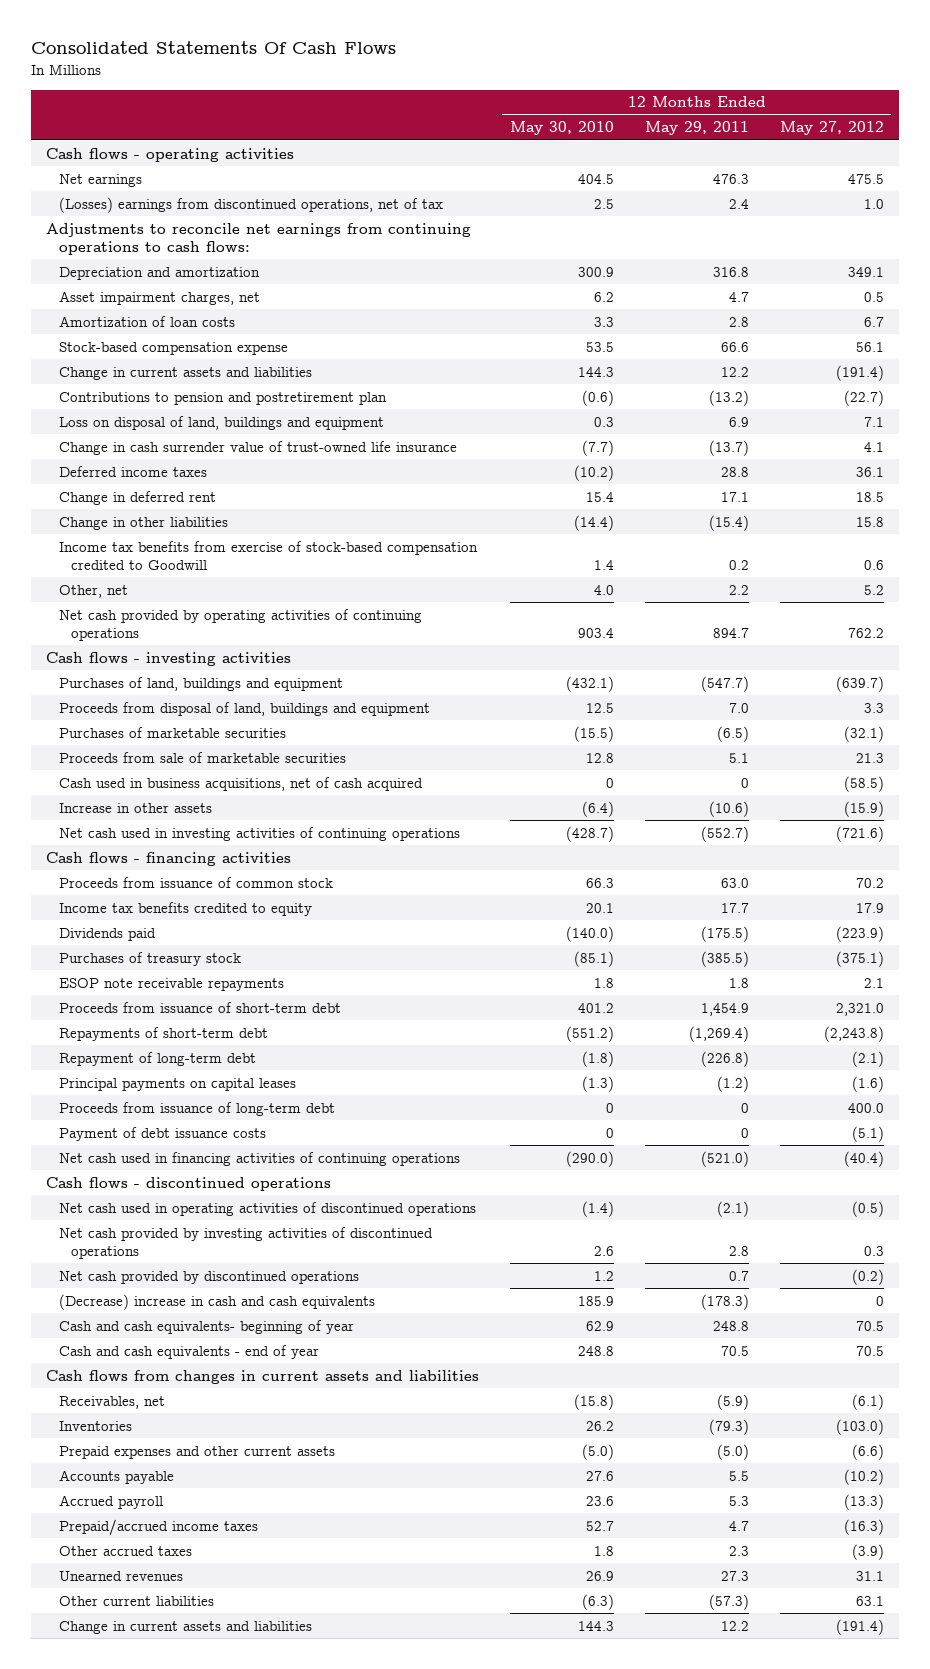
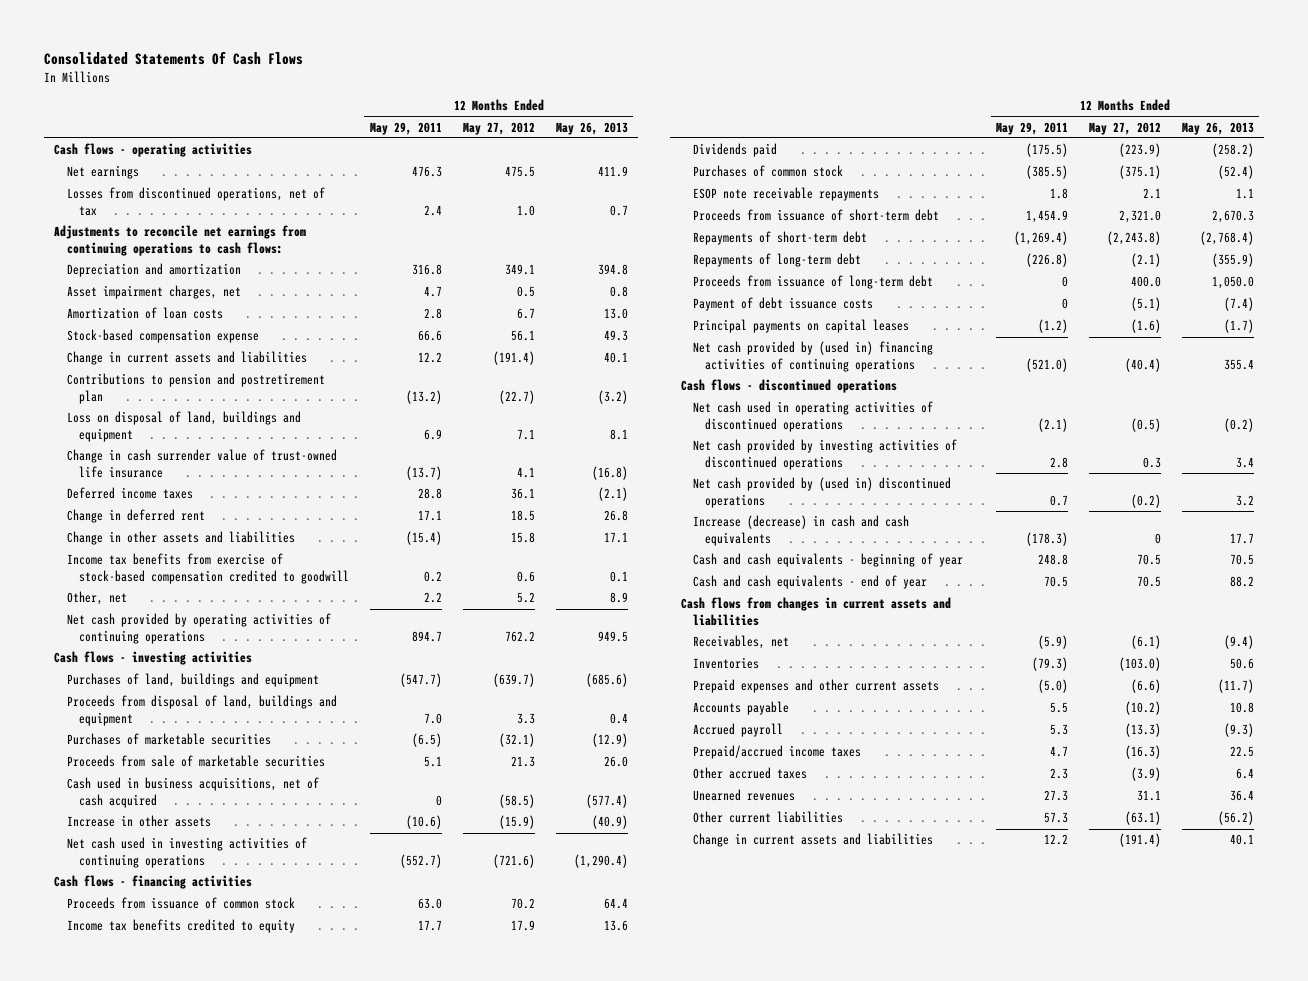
[509,121,614,136] May 30, 2010 -> none
none -> [555,121,628,135] May 26, 2013
[58,196,443,213] (Losses) earnings from discontinued operations, net of tax -> [66,187,325,217] Losses from discontinued operations, net of tax
[58,516,228,530] Change in other liabilities -> [66,531,295,546] Change in other assets and liabilities
[58,540,478,571] Income tax benefits from exercise of stock-based compensation credited to Goodwill -> [66,553,349,585] Income tax benefits from exercise of stock-based compensation credited to goodwill
[58,951,241,966] Purchases of treasury stock -> [692,165,843,178] Purchases of common stock
[58,1051,256,1066] Repayment of long-term debt -> [692,253,861,268] Repayments of long-term debt
[58,1077,296,1091] Principal payments on capital leases -> [692,319,909,334] Principal payments on capital leases
[58,1151,460,1166] Net cash used in financing activities of continuing operations -> [692,341,933,373] Net cash provided by (used in) financing activities of continuing operations
[58,1270,359,1284] Net cash provided by discontinued operations -> [692,477,951,509] Net cash provided by (used in) discontinued operations
[58,1293,375,1310] (Decrease) increase in cash and cash equivalents -> [692,515,909,547] Increase (decrease) in cash and cash equivalents
[58,1319,354,1334] Cash and cash equivalents- beginning of year -> [692,553,963,568] Cash and cash equivalents - beginning of year
[708,1593,749,1610] (57.3) -> [1044,812,1069,824] 57.3
[855,1595,884,1606] 63.1 -> [1125,811,1162,826] (63.1)

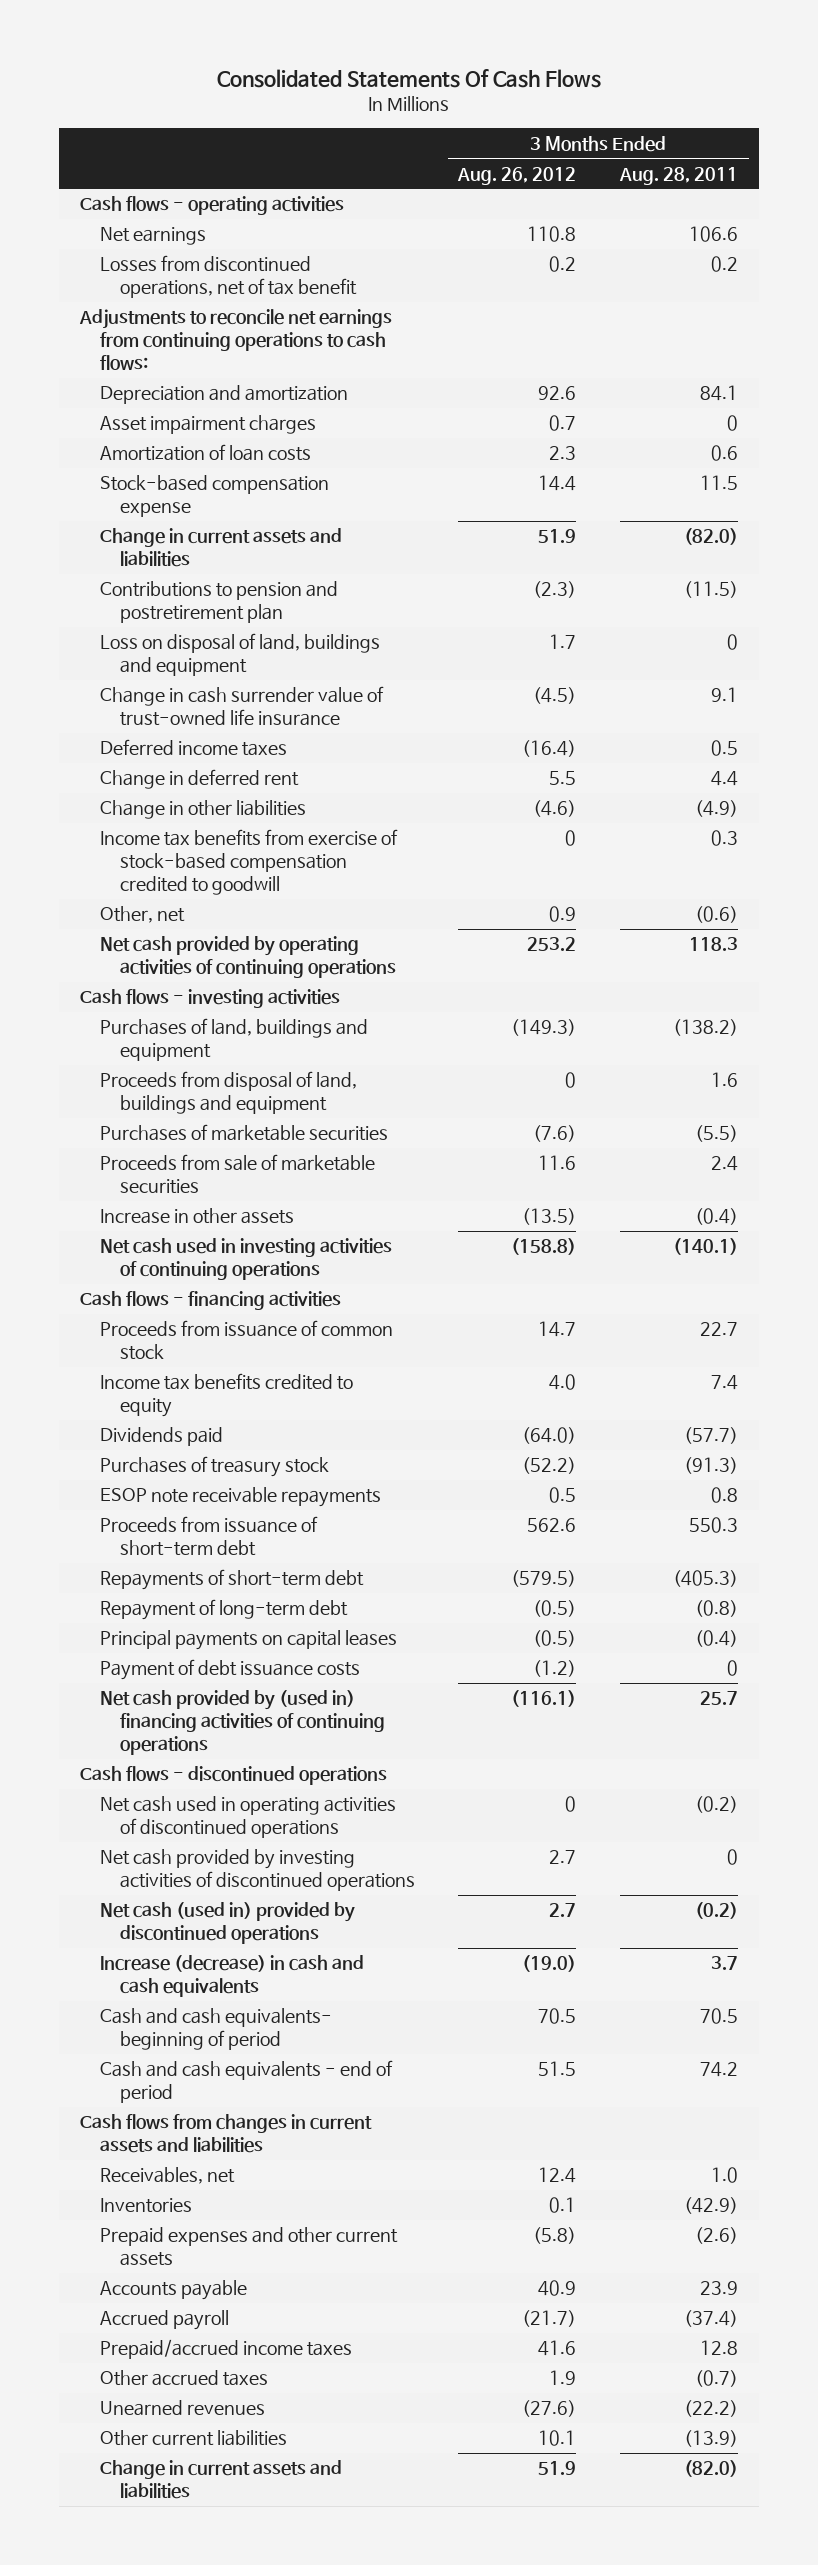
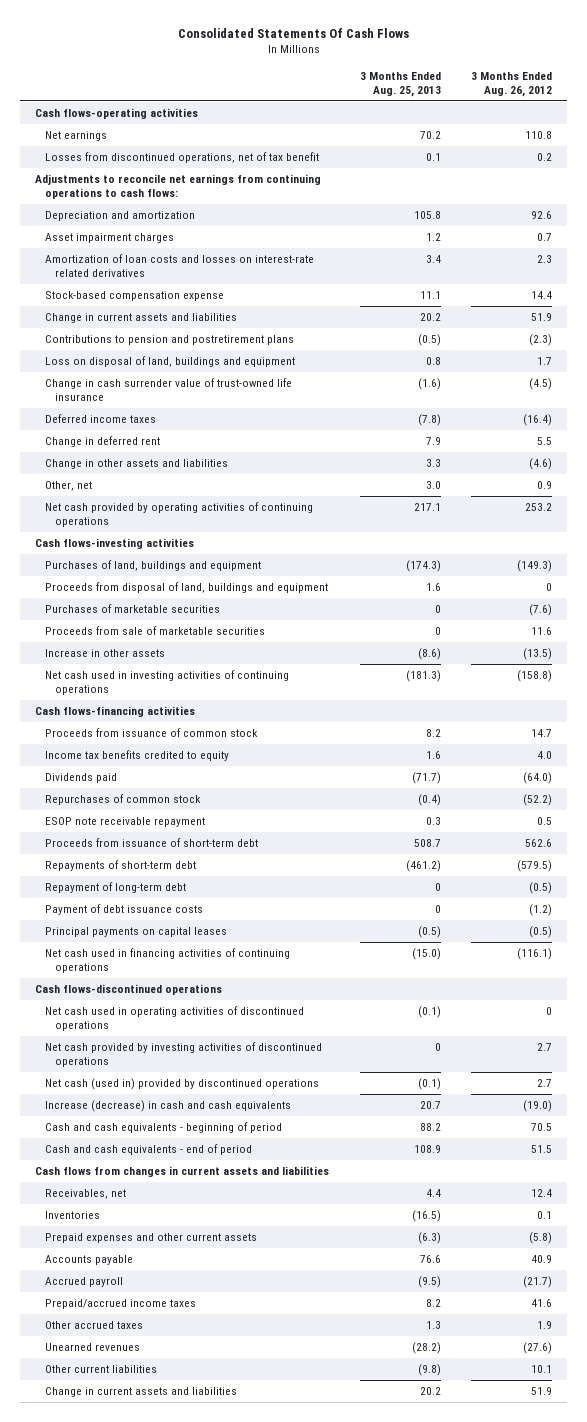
[618,166,738,185] Aug. 28, 2011 -> none
none -> [359,71,441,97] 3 Months Ended Aug. 25, 2013
[80,196,345,216] Cash flows - operating activities -> [35,107,199,119] Cash flows-operating activities
[100,444,312,462] Amortization of loan costs -> none
none -> [45,253,315,277] Amortization of loan costs and losses on interest-rate related derivatives
[100,581,339,624] Contributions to pension and postretirement plan -> [45,334,295,345] Contributions to pension and postretirement plans
[100,829,399,896] Income tax benefits from exercise of stock-based compensation credited to goodwill -> none
[100,800,307,820] Change in other liabilities -> [45,458,229,469] Change in other assets and liabilities
[80,989,341,1009] Cash flows - investing activities -> [35,537,195,549] Cash flows-investing activities
[80,1291,342,1311] Cash flows - financing activities -> [35,705,196,717] Cash flows-financing activities
[100,1456,330,1478] Purchases of treasury stock -> [45,793,202,805] Repurchases of common stock
[100,1487,382,1508] ESOP note receivable repayments -> [45,816,206,827] ESOP note receivable repayment
[100,1630,398,1651] Principal payments on capital leases -> [45,926,228,937] Principal payments on capital leases
[100,1690,386,1756] Net cash provided by (used in) financing activities of continuing operations -> [45,947,291,973] Net cash used in financing activities of continuing operations
[80,1766,388,1786] Cash flows - discontinued operations -> [35,983,223,995] Cash flows-discontinued operations
[100,2008,333,2051] Cash and cash equivalents- beginning of period -> [45,1121,283,1133] Cash and cash equivalents - beginning of period

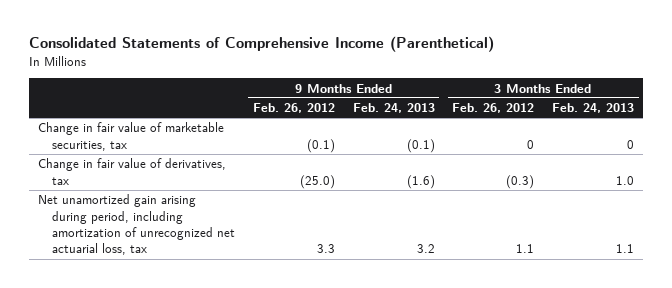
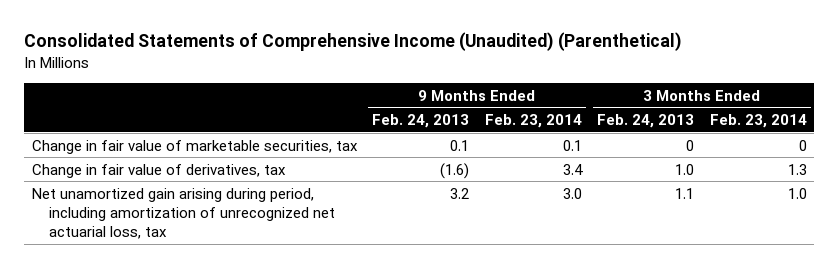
[28,36,494,53] Consolidated Statements of Comprehensive Income (Parenthetical) -> [23,32,682,52] Consolidated Statements of Comprehensive Income (Unaudited) (Parenthetical)
[252,103,335,114] Feb. 26, 2012 -> none
[452,103,535,114] Feb. 26, 2012 -> none
none -> [484,113,582,128] Feb. 23, 2014
none -> [709,113,807,128] Feb. 23, 2014
[406,138,435,153] (0.1) -> [450,139,470,151] 0.1

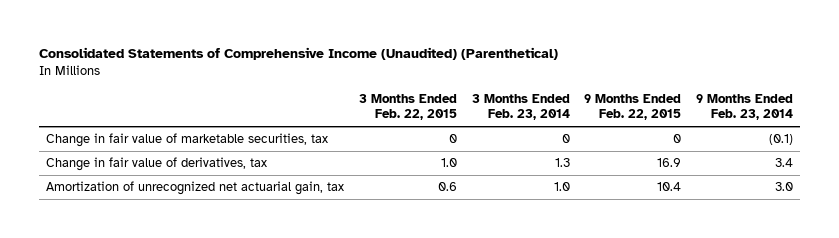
[372,113,470,128] Feb. 24, 2013 -> none
[597,113,695,128] Feb. 24, 2013 -> none
none -> [358,94,457,121] 3 Months Ended Feb. 22, 2015
none -> [584,94,682,121] 9 Months Ended Feb. 22, 2015
[562,139,582,151] 0.1 -> [768,134,793,146] (0.1)
[31,187,335,239] Net unamortized gain arising during period, including amortization of unrecognized net actuarial loss, tax -> [46,181,345,196] Amortization of unrecognized net actuarial gain, tax

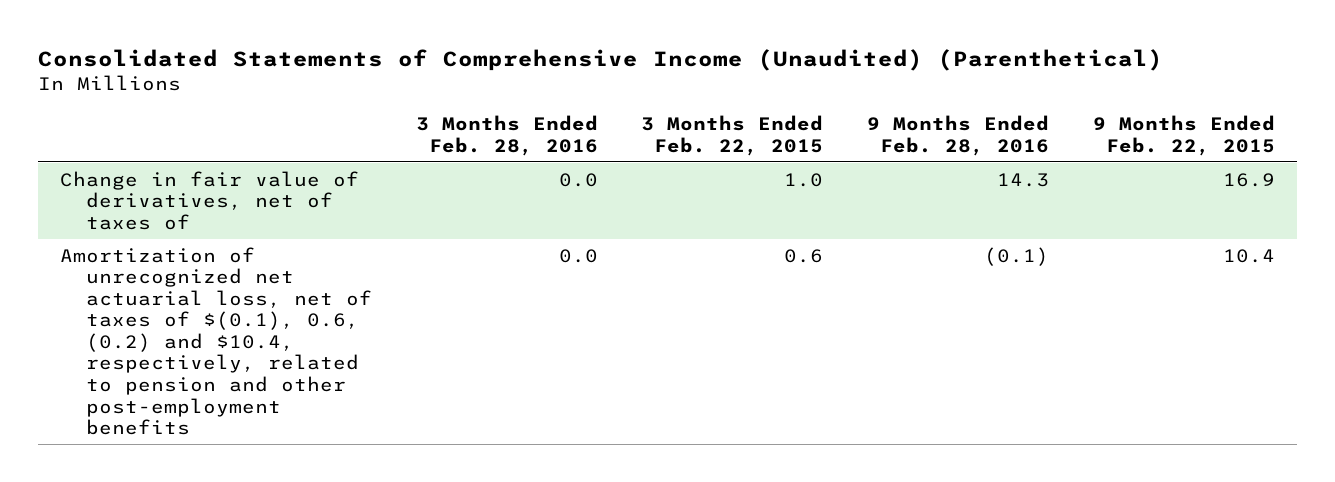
[471,94,570,121] 3 Months Ended Feb. 23, 2014 -> none
[695,94,793,121] 9 Months Ended Feb. 23, 2014 -> none
none -> [415,115,598,156] 3 Months Ended Feb. 28, 2016
none -> [867,115,1050,156] 9 Months Ended Feb. 28, 2016
[46,133,329,148] Change in fair value of marketable securities, tax -> none
[46,157,268,172] Change in fair value of derivatives, tax -> [59,170,359,230] Change in fair value of derivatives, net of taxes of
[46,181,345,196] Amortization of unrecognized net actuarial gain, tax -> [59,246,372,436] Amortization of unrecognized net actuarial loss, net of taxes of $(0.1), 0.6, (0.2) and $10.4, respectively, related to pension and other post-employment benefits

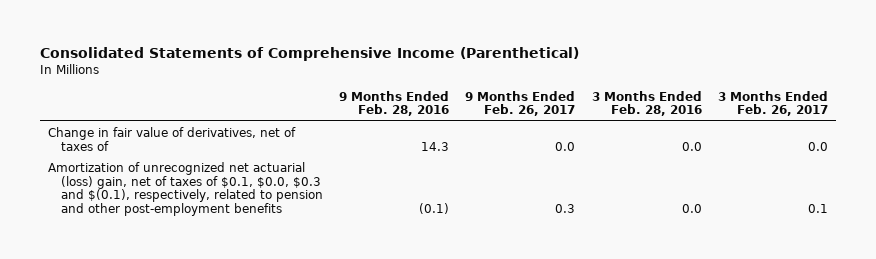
[38,48,1164,71] Consolidated Statements of Comprehensive Income (Unaudited) (Parenthetical) -> [40,47,580,62] Consolidated Statements of Comprehensive Income (Parenthetical)
[641,115,824,156] 3 Months Ended Feb. 22, 2015 -> none
[1093,115,1276,156] 9 Months Ended Feb. 22, 2015 -> none
none -> [465,90,576,117] 9 Months Ended Feb. 26, 2017
none -> [717,90,828,117] 3 Months Ended Feb. 26, 2017
[59,246,372,436] Amortization of unrecognized net actuarial loss, net of taxes of $(0.1), 0.6, (0.2) and $10.4, respectively, related to pension and other post-employment benefits -> [48,161,323,217] Amortization of unrecognized net actuarial (loss) gain, net of taxes of $0.1, $0.0, $0.3 and $(0.1), respectively, related to pension and other post-employment benefits

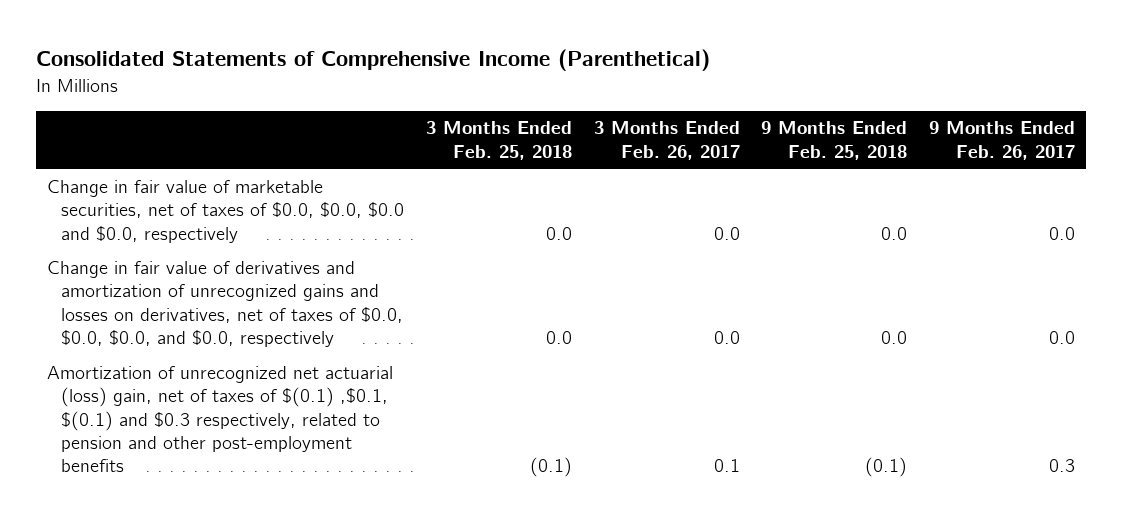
[338,90,449,117] 9 Months Ended Feb. 28, 2016 -> none
[591,90,702,117] 3 Months Ended Feb. 28, 2016 -> none
none -> [426,121,573,160] 3 Months Ended Feb. 25, 2018
none -> [761,121,908,160] 9 Months Ended Feb. 25, 2018
none -> [47,179,405,243] Change in fair value of marketable securities, net of taxes of $0.0, $0.0, $0.0 and $0.0, respectively
[48,126,297,151] Change in fair value of derivatives, net of taxes of -> [47,260,404,347] Change in fair value of derivatives and amortization of unrecognized gains and losses on derivatives, net of taxes of $0.0, $0.0, $0.0, and $0.0, respectively
[48,161,323,217] Amortization of unrecognized net actuarial (loss) gain, net of taxes of $0.1, $0.0, $0.3 and $(0.1), respectively, related to pension and other post-employment benefits -> [47,365,394,473] Amortization of unrecognized net actuarial (loss) gain, net of taxes of $(0.1) ,$0.1, $(0.1) and $0.3 respectively, related to pension and other post-employment benefits

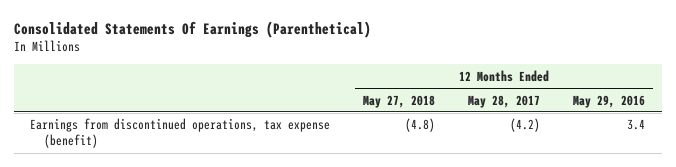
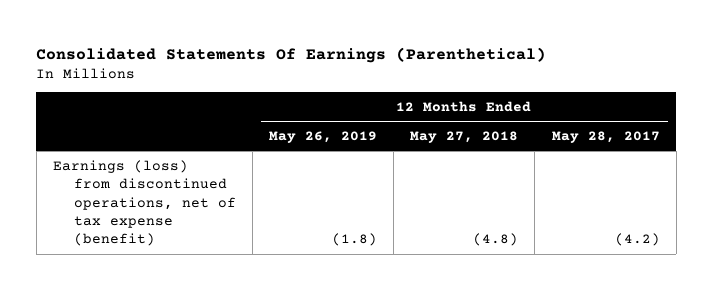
[573,94,646,108] May 29, 2016 -> none
none -> [269,130,378,143] May 26, 2019
[30,118,331,149] Earnings from discontinued operations, tax expense (benefit) -> [53,159,237,247] Earnings (loss) from discontinued operations, net of tax expense (benefit)

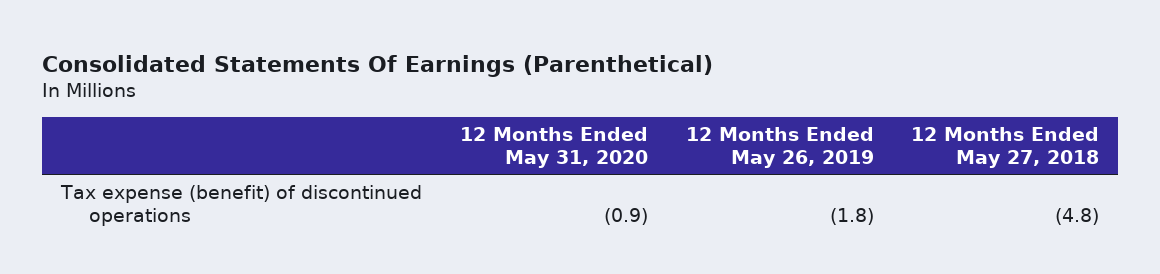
[551,130,660,143] May 28, 2017 -> none
none -> [459,126,648,168] 12 Months Ended May 31, 2020
[53,159,237,247] Earnings (loss) from discontinued operations, net of tax expense (benefit) -> [59,185,422,227] Tax expense (benefit) of discontinued operations

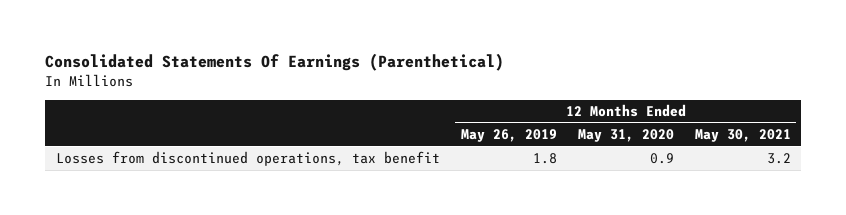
[911,126,1100,168] 12 Months Ended May 27, 2018 -> none
none -> [694,129,791,143] May 30, 2021
[59,185,422,227] Tax expense (benefit) of discontinued operations -> [55,151,440,167] Losses from discontinued operations, tax benefit
[603,208,648,226] (0.9) -> [649,153,674,165] 0.9
[829,208,874,226] (1.8) -> [532,153,557,165] 1.8

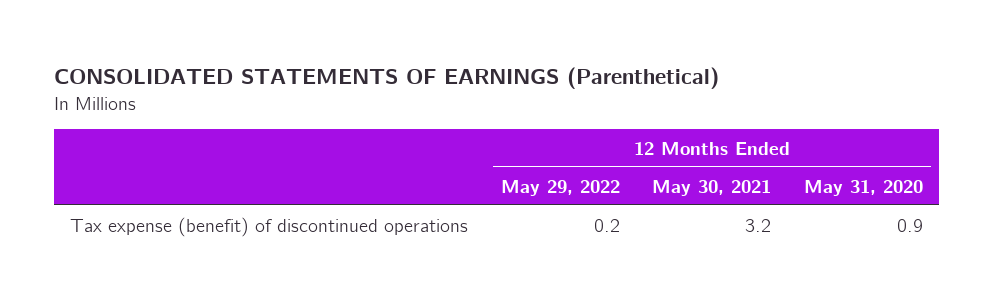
[45,52,505,71] Consolidated Statements Of Earnings (Parenthetical) -> [54,66,720,89] CONSOLIDATED STATEMENTS OF EARNINGS (Parenthetical)
[460,129,557,143] May 26, 2019 -> none
none -> [500,179,620,196] May 29, 2022
[55,151,440,167] Losses from discontinued operations, tax benefit -> [70,216,469,237] Tax expense (benefit) of discontinued operations

